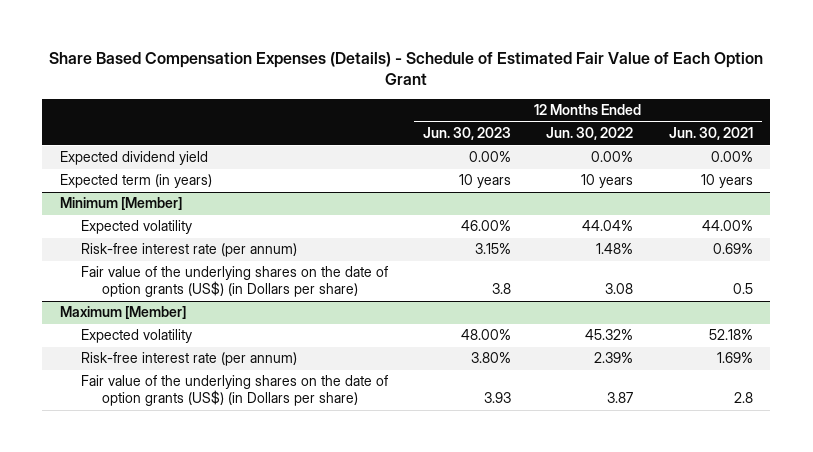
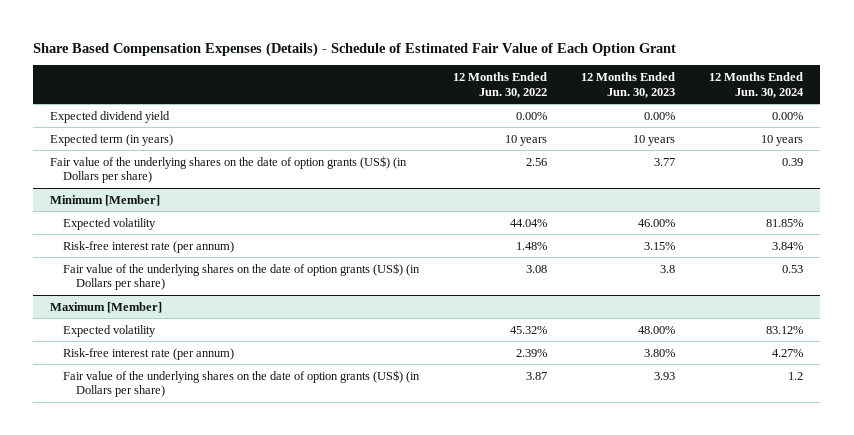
[668,127,753,141] Jun. 30, 2021 -> none
none -> [709,72,805,98] 12 Months Ended Jun. 30, 2024
none -> [50,155,408,184] Fair value of the underlying shares on the date of option grants (US$) (in Dollars per share)

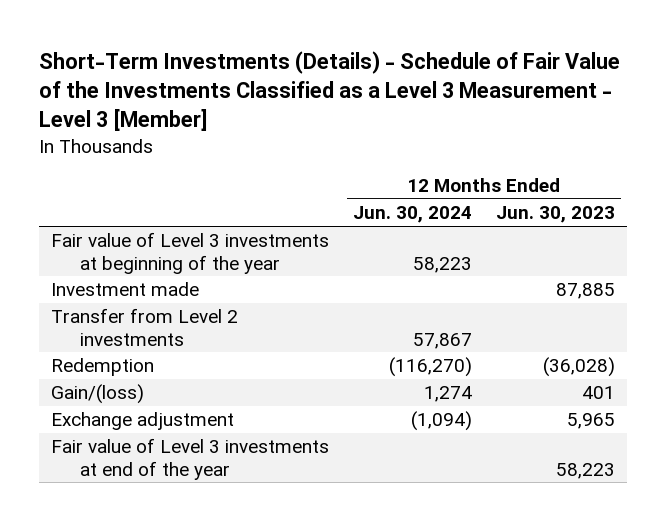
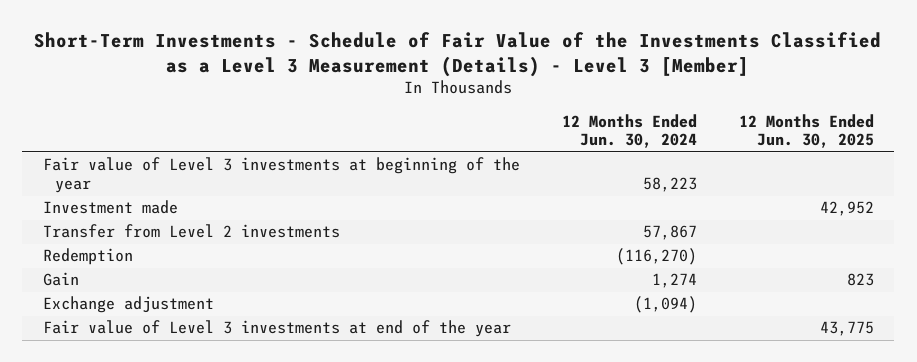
[39,50,621,132] Short-Term Investments (Details) - Schedule of Fair Value of the Investments Classified as a Level 3 Measurement - Level 3 [Member] -> [34,32,882,77] Short-Term Investments - Schedule of Fair Value of the Investments Classified as a Level 3 Measurement (Details) - Level 3 [Member]
[496,206,616,224] Jun. 30, 2023 -> none
none -> [738,113,874,149] 12 Months Ended Jun. 30, 2025
[51,384,145,405] Gain/(loss) -> [43,272,80,287] Gain

